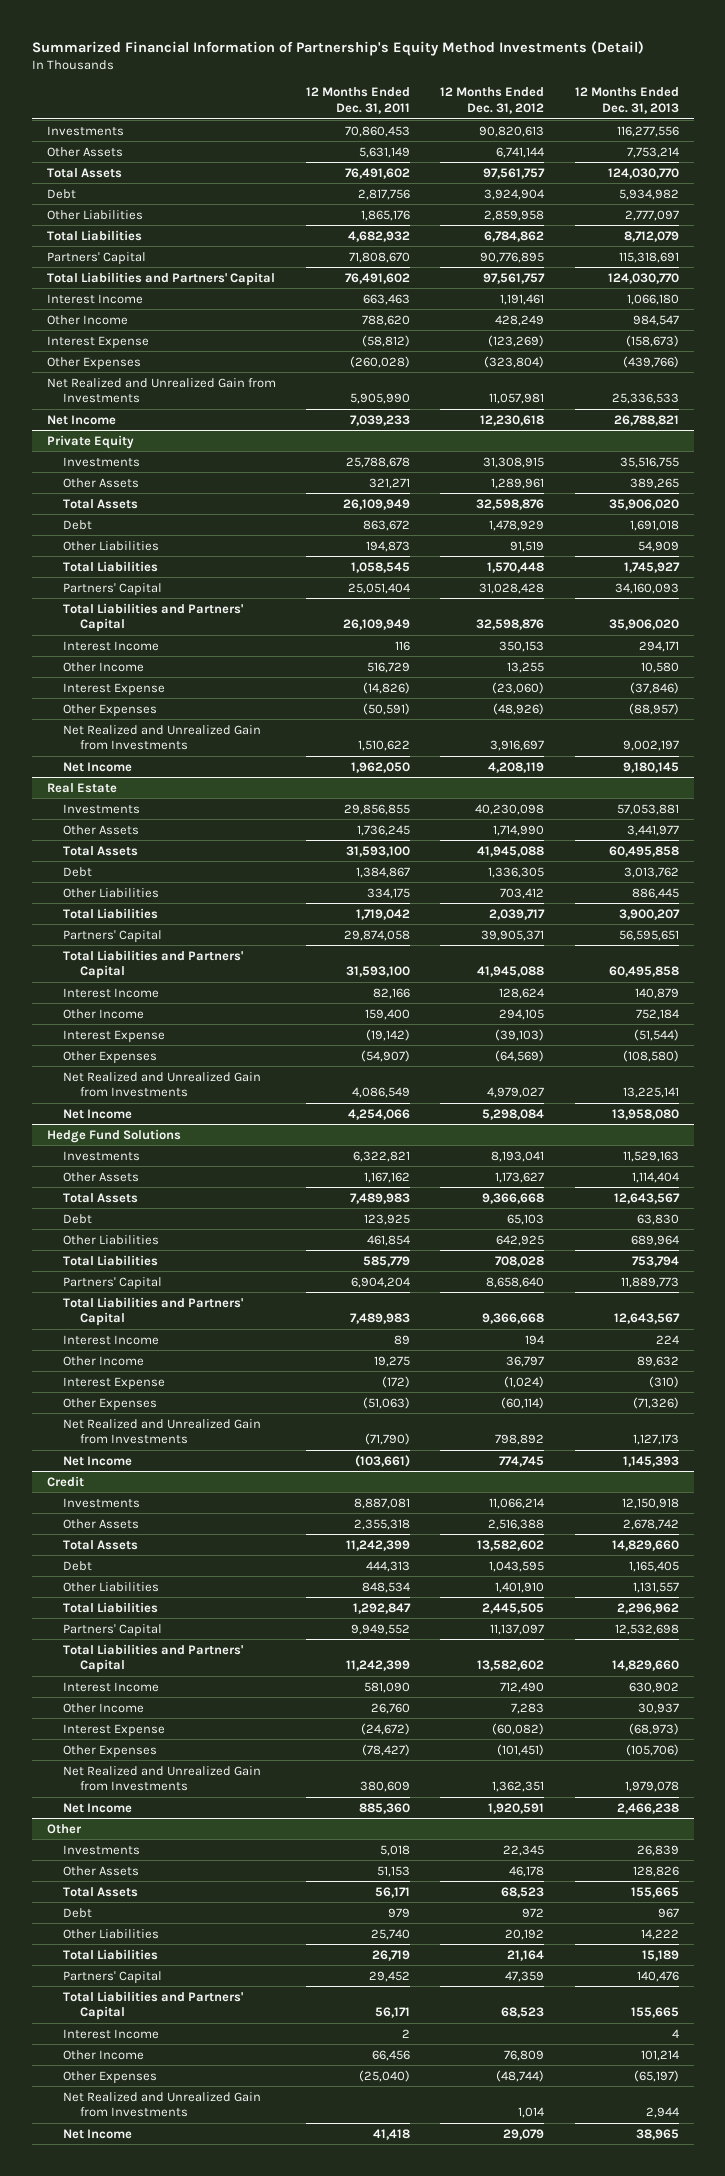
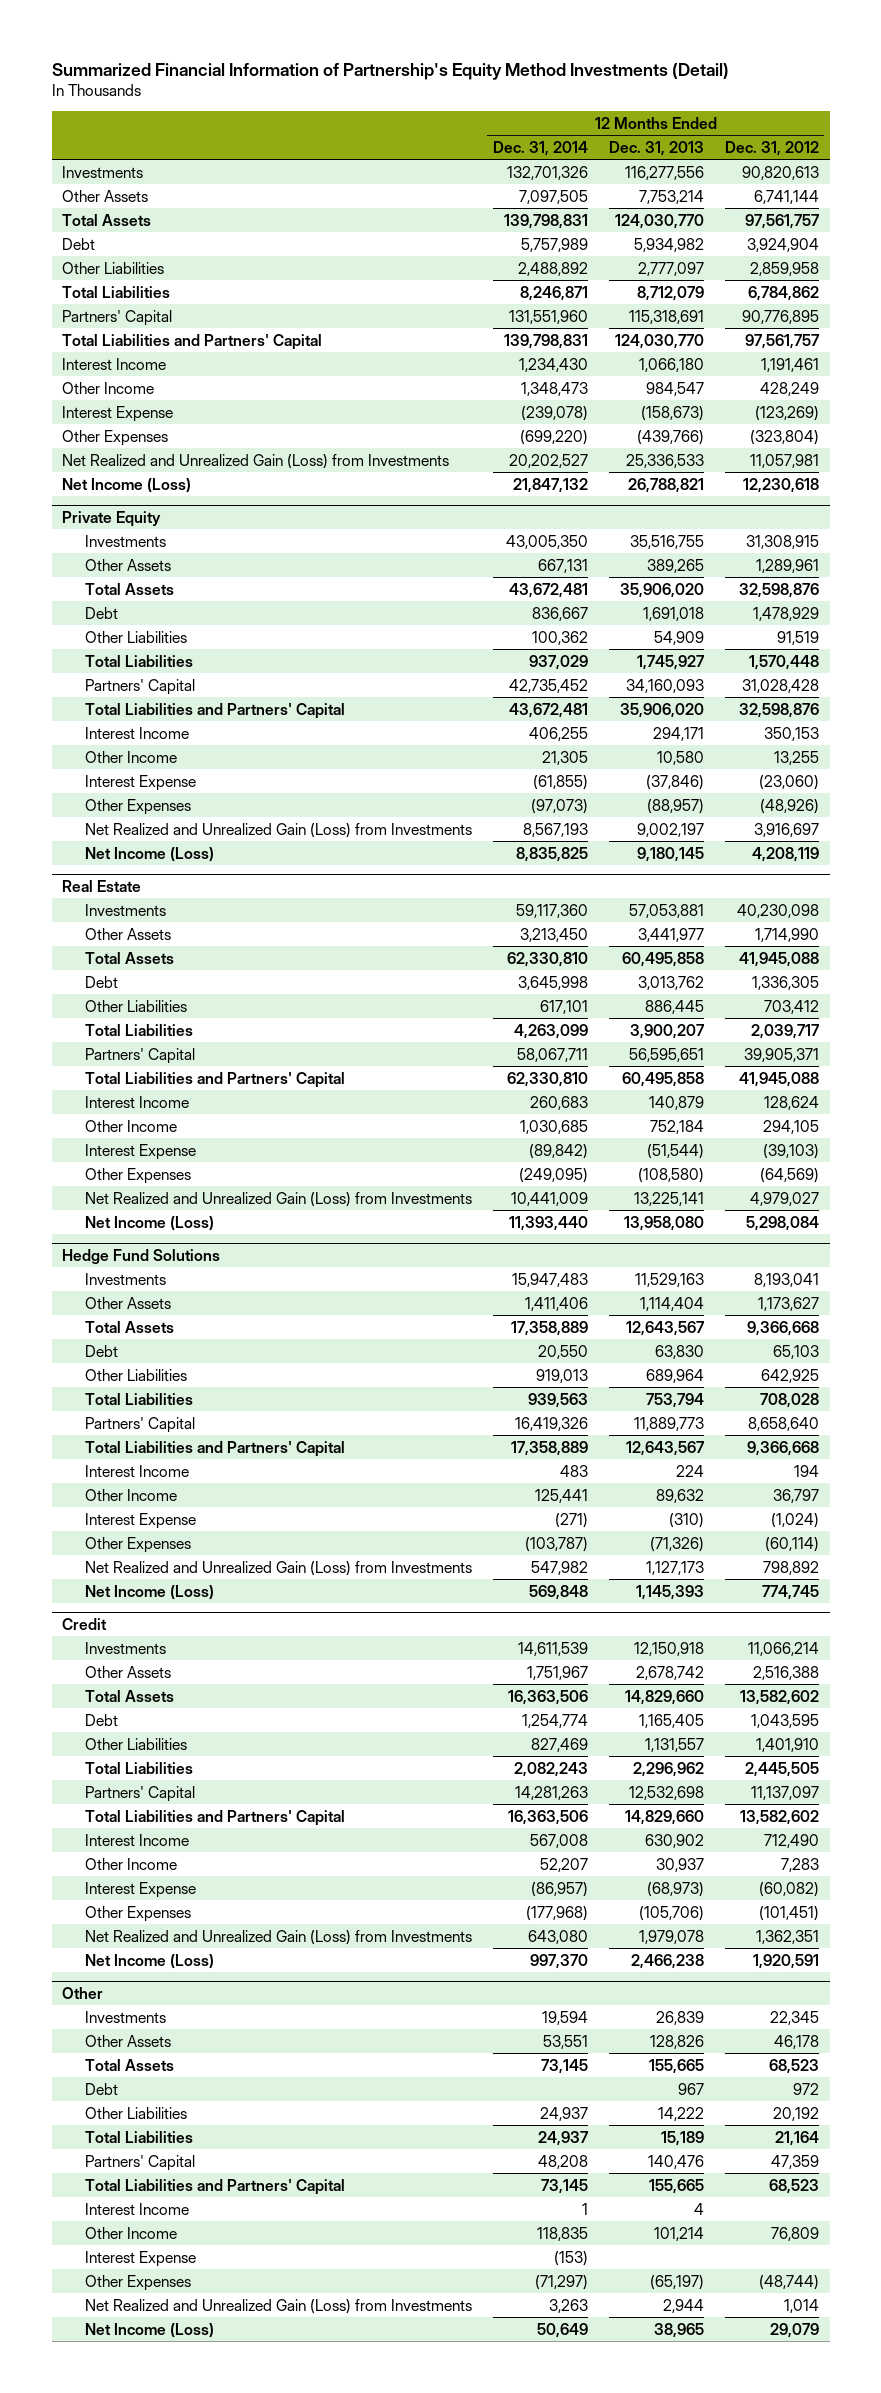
[306,87,411,115] 12 Months Ended Dec. 31, 2011 -> none
none -> [492,141,588,157] Dec. 31, 2014
[46,377,276,404] Net Realized and Unrealized Gain from Investments -> [62,453,450,469] Net Realized and Unrealized Gain (Loss) from Investments
[46,414,116,425] Net Income -> [62,477,192,493] Net Income (Loss)
[63,724,262,751] Net Realized and Unrealized Gain from Investments -> [84,822,472,838] Net Realized and Unrealized Gain (Loss) from Investments
[63,761,133,772] Net Income -> [84,846,214,862] Net Income (Loss)
[63,1071,262,1098] Net Realized and Unrealized Gain from Investments -> [84,1191,472,1207] Net Realized and Unrealized Gain (Loss) from Investments
[63,1108,133,1119] Net Income -> [84,1215,214,1231] Net Income (Loss)
[63,1418,262,1445] Net Realized and Unrealized Gain from Investments -> [84,1560,472,1576] Net Realized and Unrealized Gain (Loss) from Investments
[63,1455,133,1466] Net Income -> [84,1584,214,1600] Net Income (Loss)
[63,1765,262,1792] Net Realized and Unrealized Gain from Investments -> [84,1929,472,1945] Net Realized and Unrealized Gain (Loss) from Investments
[63,1802,133,1813] Net Income -> [84,1953,214,1969] Net Income (Loss)
none -> [84,2250,196,2267] Interest Expense
[63,2091,262,2118] Net Realized and Unrealized Gain from Investments -> [84,2298,472,2314] Net Realized and Unrealized Gain (Loss) from Investments
[63,2128,133,2139] Net Income -> [84,2322,214,2338] Net Income (Loss)

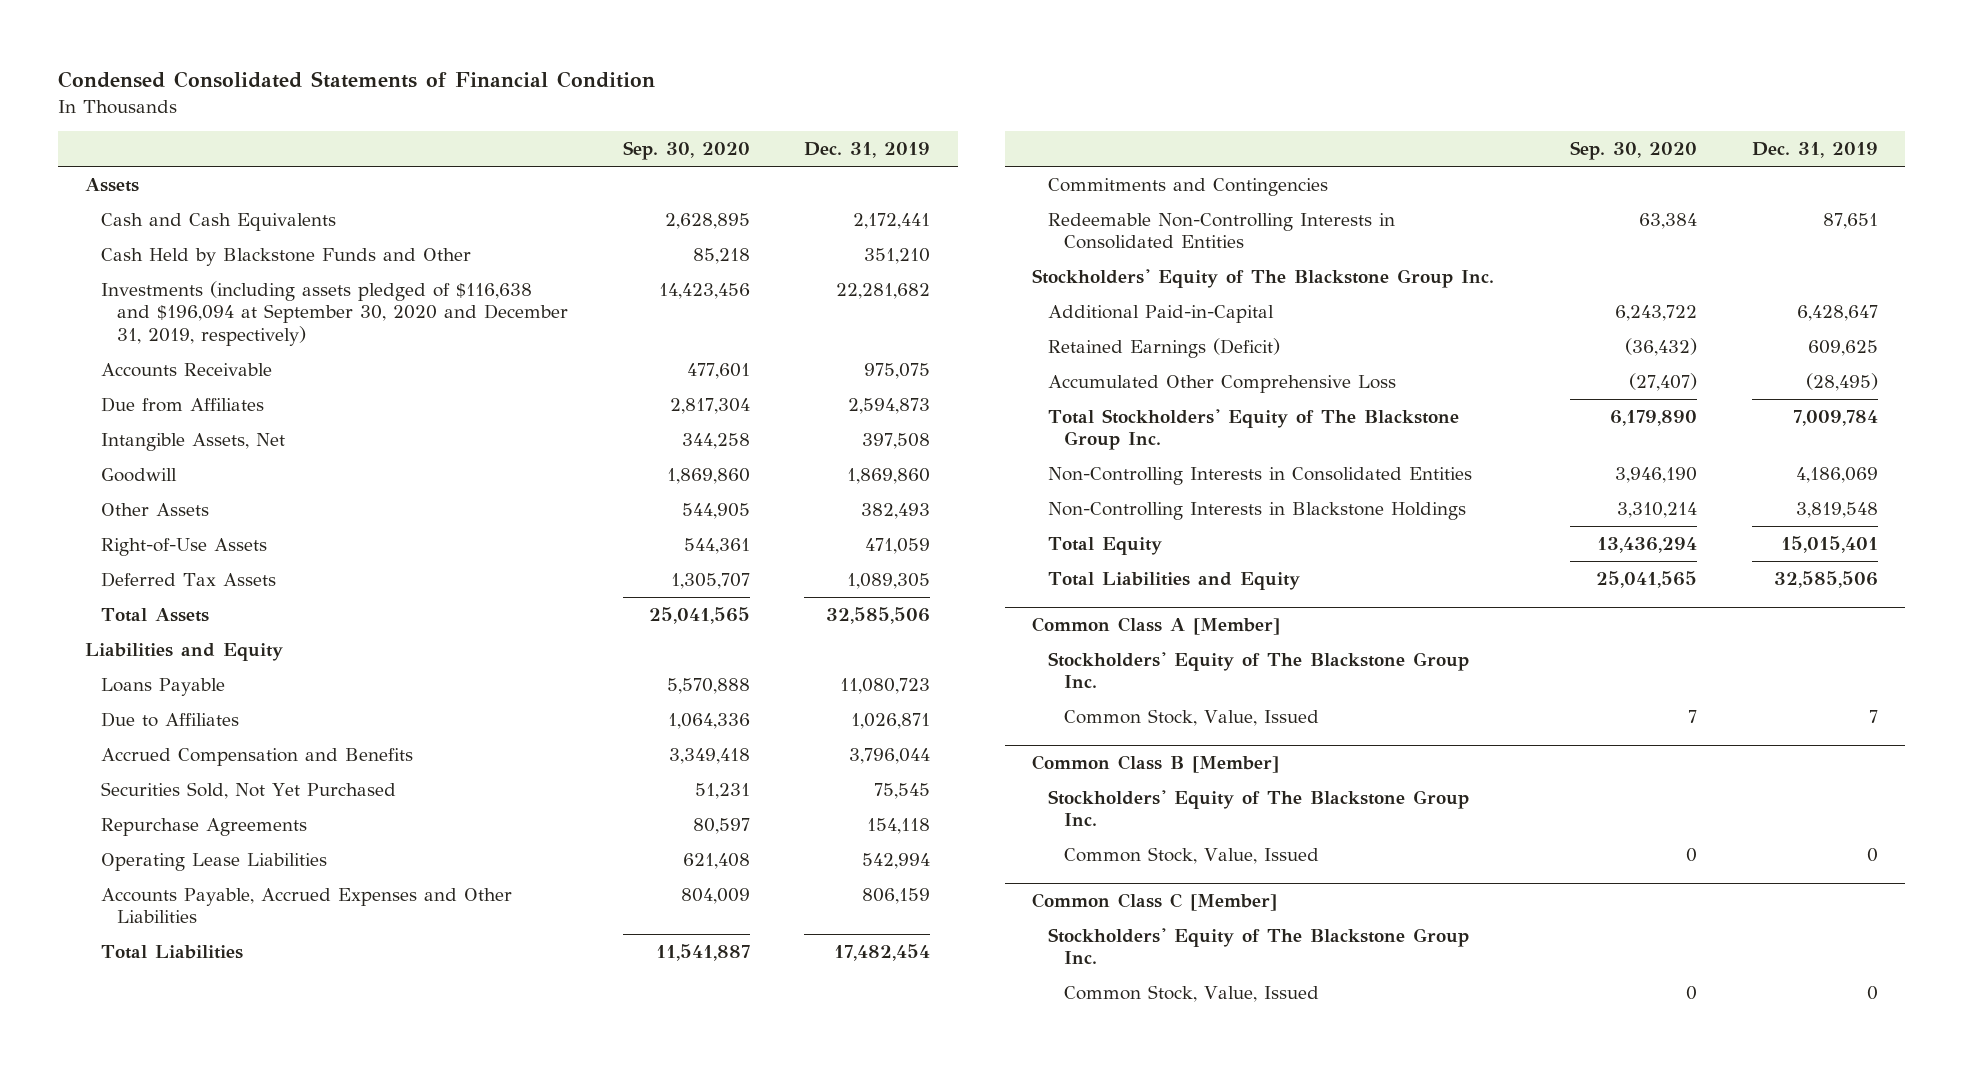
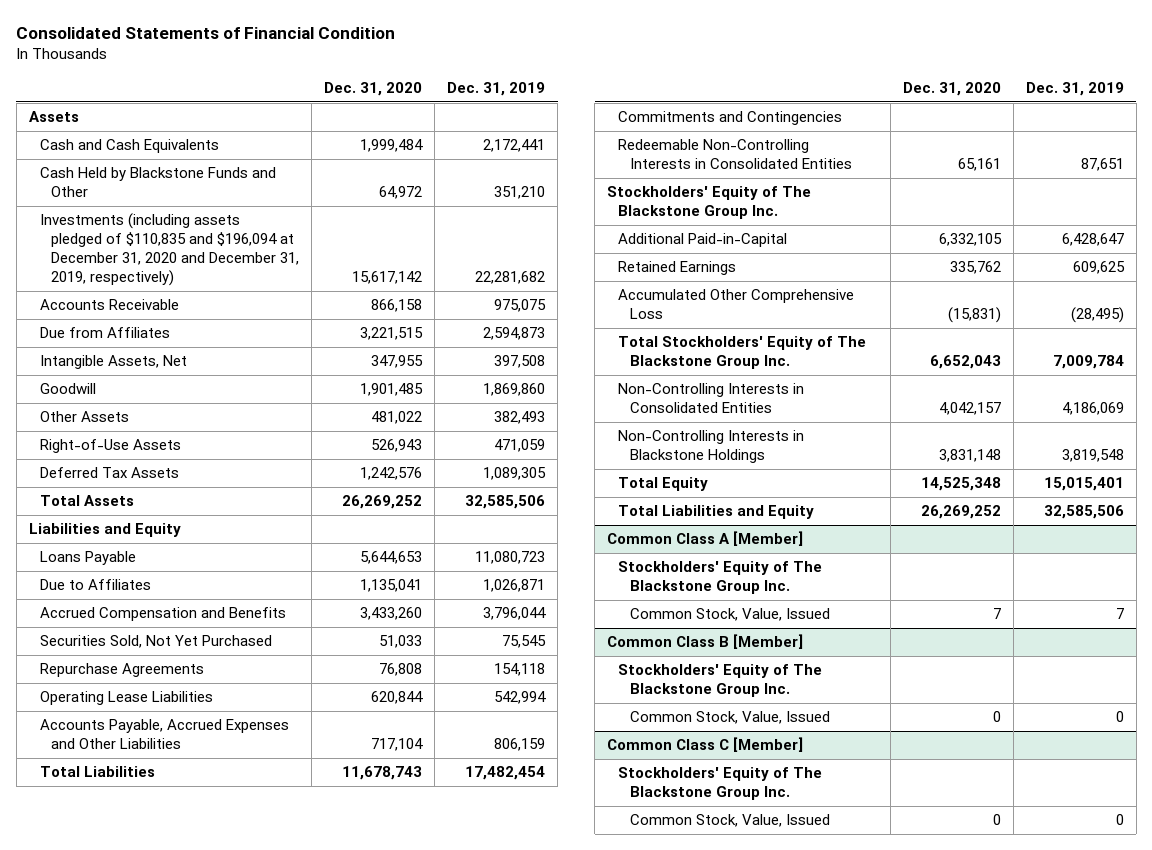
[57,71,655,89] Condensed Consolidated Statements of Financial Condition -> [16,27,396,40] Consolidated Statements of Financial Condition
[622,141,750,161] Sep. 30, 2020 -> none
none -> [324,82,423,97] Dec. 31, 2020
[101,280,568,346] Investments (including assets pledged of $116,638 and $196,094 at September 30, 2020 and December 31, 2019, respectively) -> [39,213,300,287] Investments (including assets pledged of $110,835 and $196,094 at December 31, 2020 and December 31, 2019, respectively)
[1048,337,1281,358] Retained Earnings (Deficit) -> [618,261,737,276] Retained Earnings

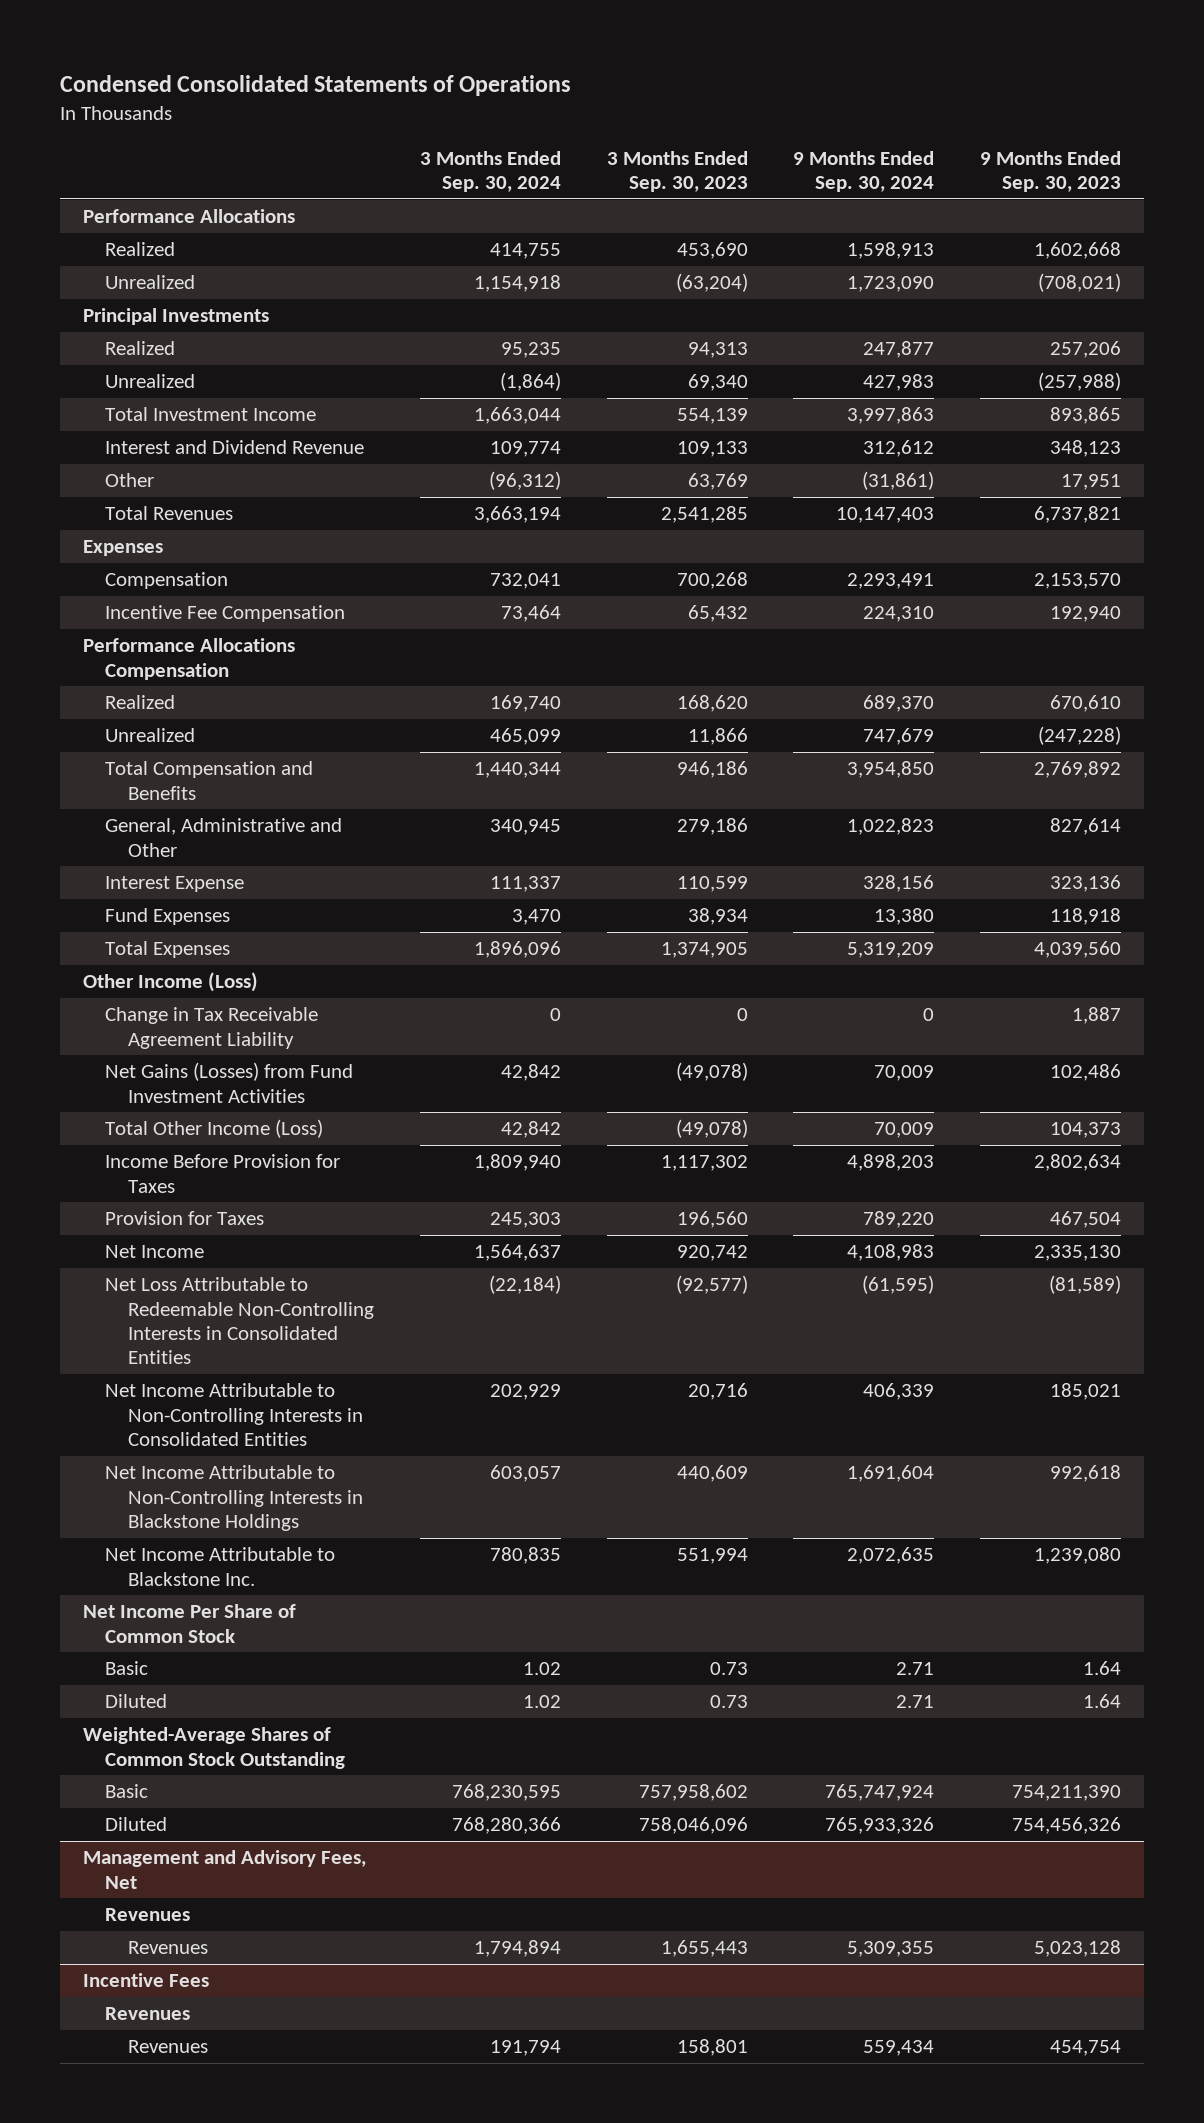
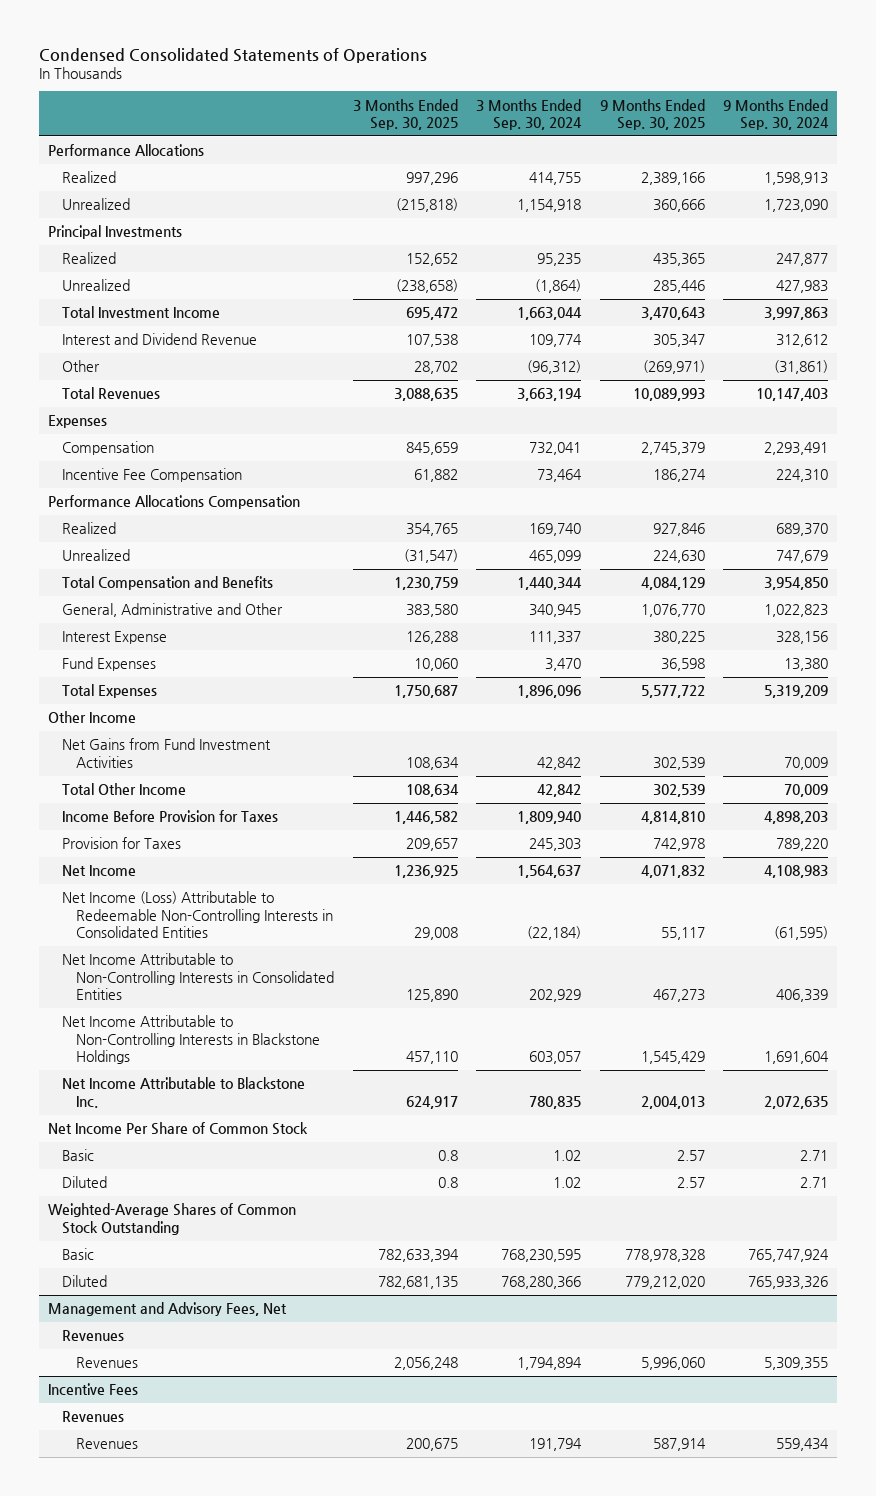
[606,150,748,192] 3 Months Ended Sep. 30, 2023 -> none
[979,150,1121,192] 9 Months Ended Sep. 30, 2023 -> none
none -> [352,98,458,130] 3 Months Ended Sep. 30, 2025
none -> [599,98,705,130] 9 Months Ended Sep. 30, 2025
[105,1007,319,1049] Change in Tax Receivable Agreement Liability -> none
[82,972,258,993] Other Income (Loss) -> [48,711,137,724] Other Income
[105,1062,354,1103] Net Gains (Losses) from Fund Investment Activities -> [62,738,272,768] Net Gains from Fund Investment Activities
[105,1119,324,1139] Total Other Income (Loss) -> [62,783,187,796] Total Other Income
[105,1277,375,1365] Net Loss Attributable to Redeemable Non-Controlling Interests in Consolidated Entities -> [62,891,334,938] Net Income (Loss) Attributable to Redeemable Non-Controlling Interests in Consolidated Entities

